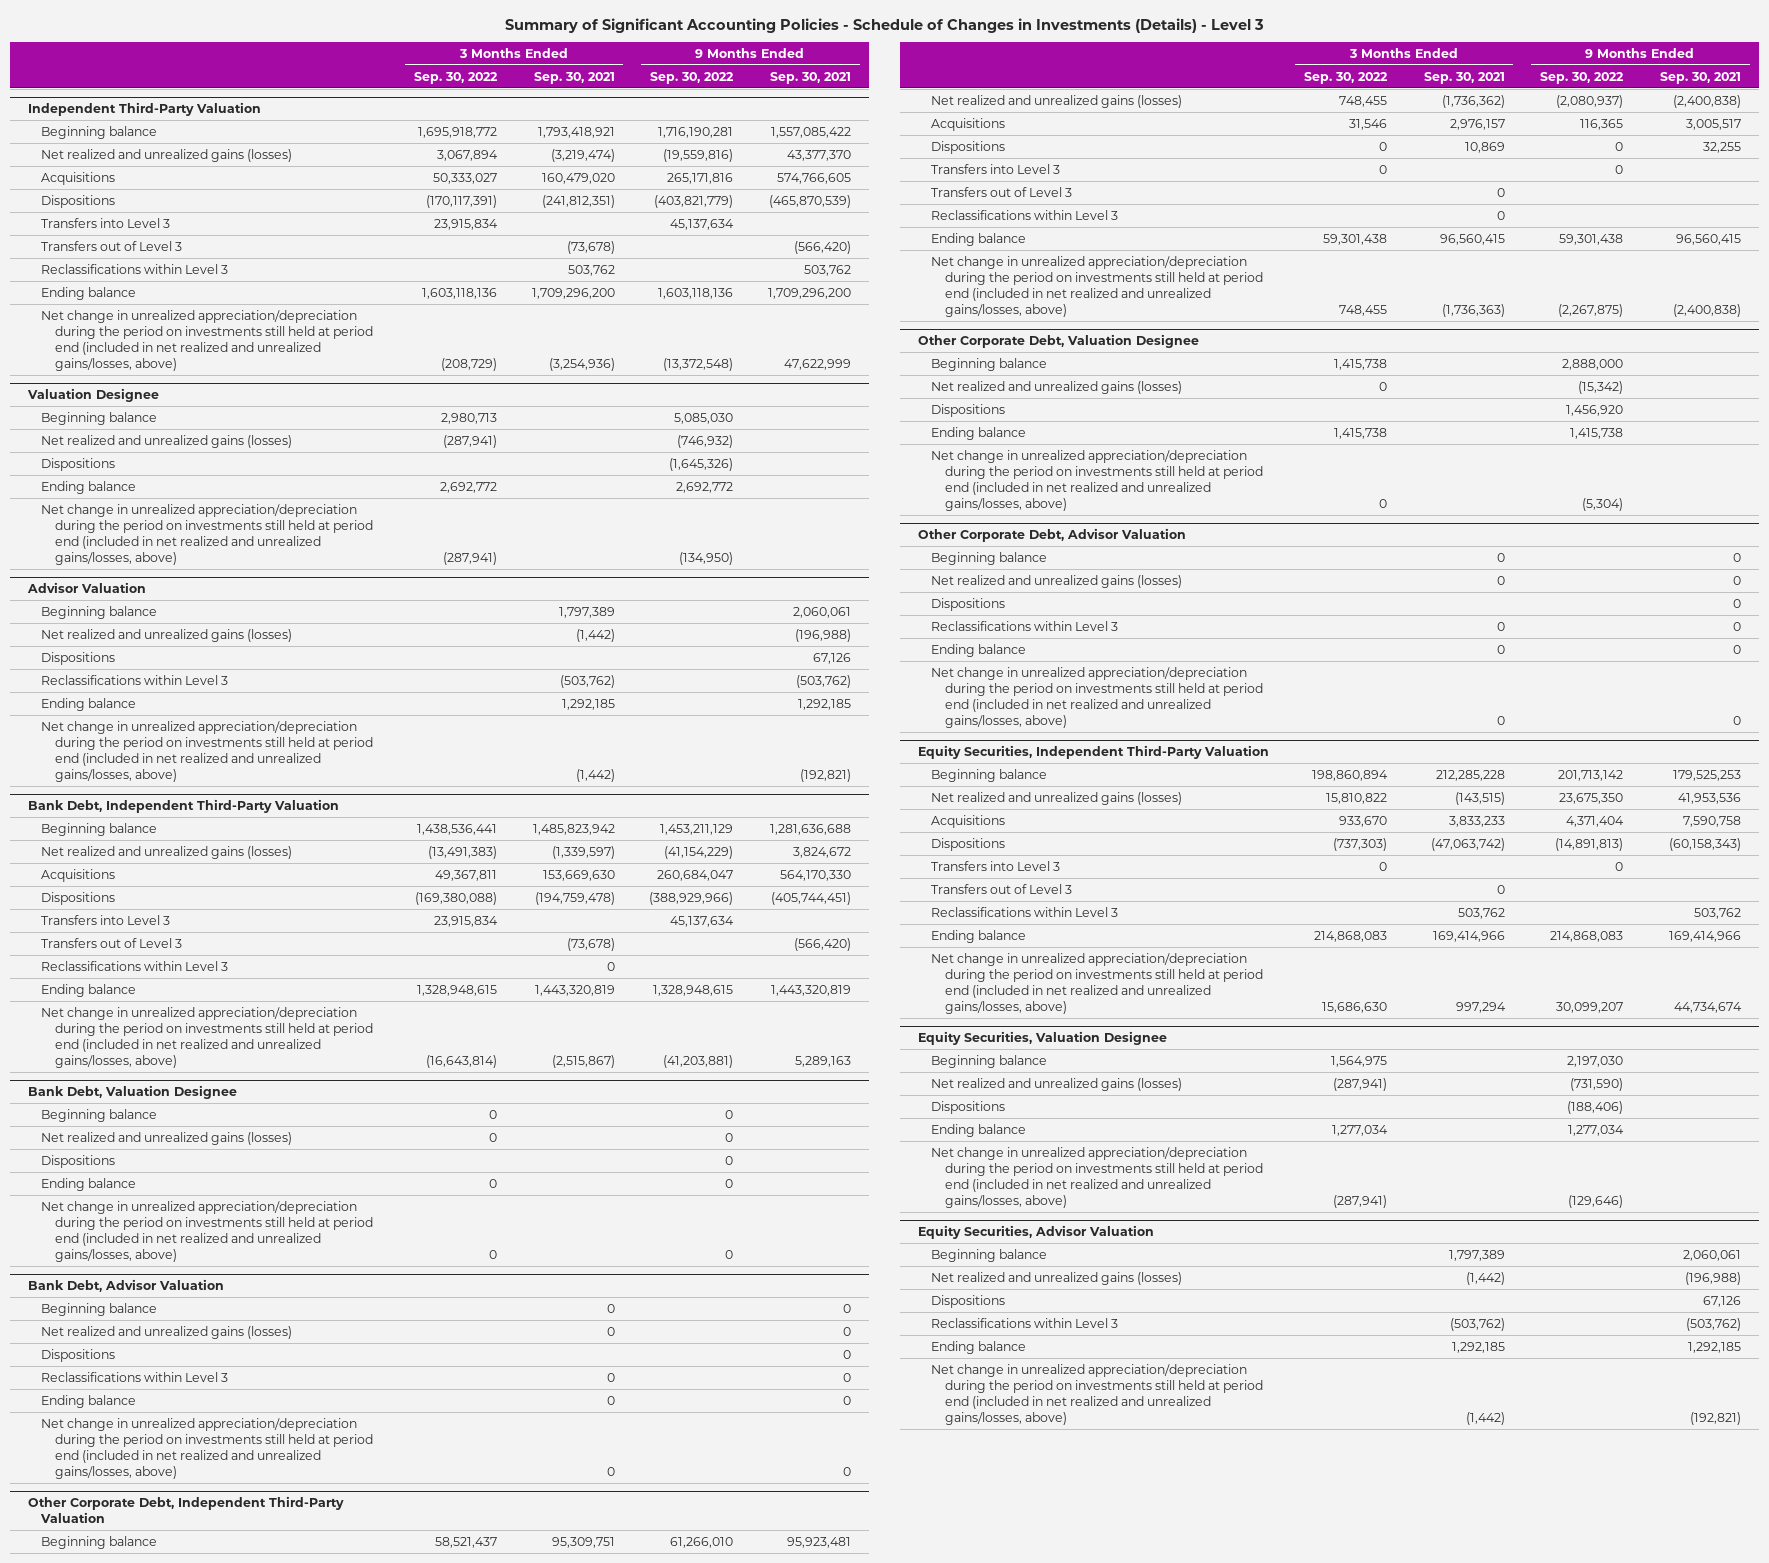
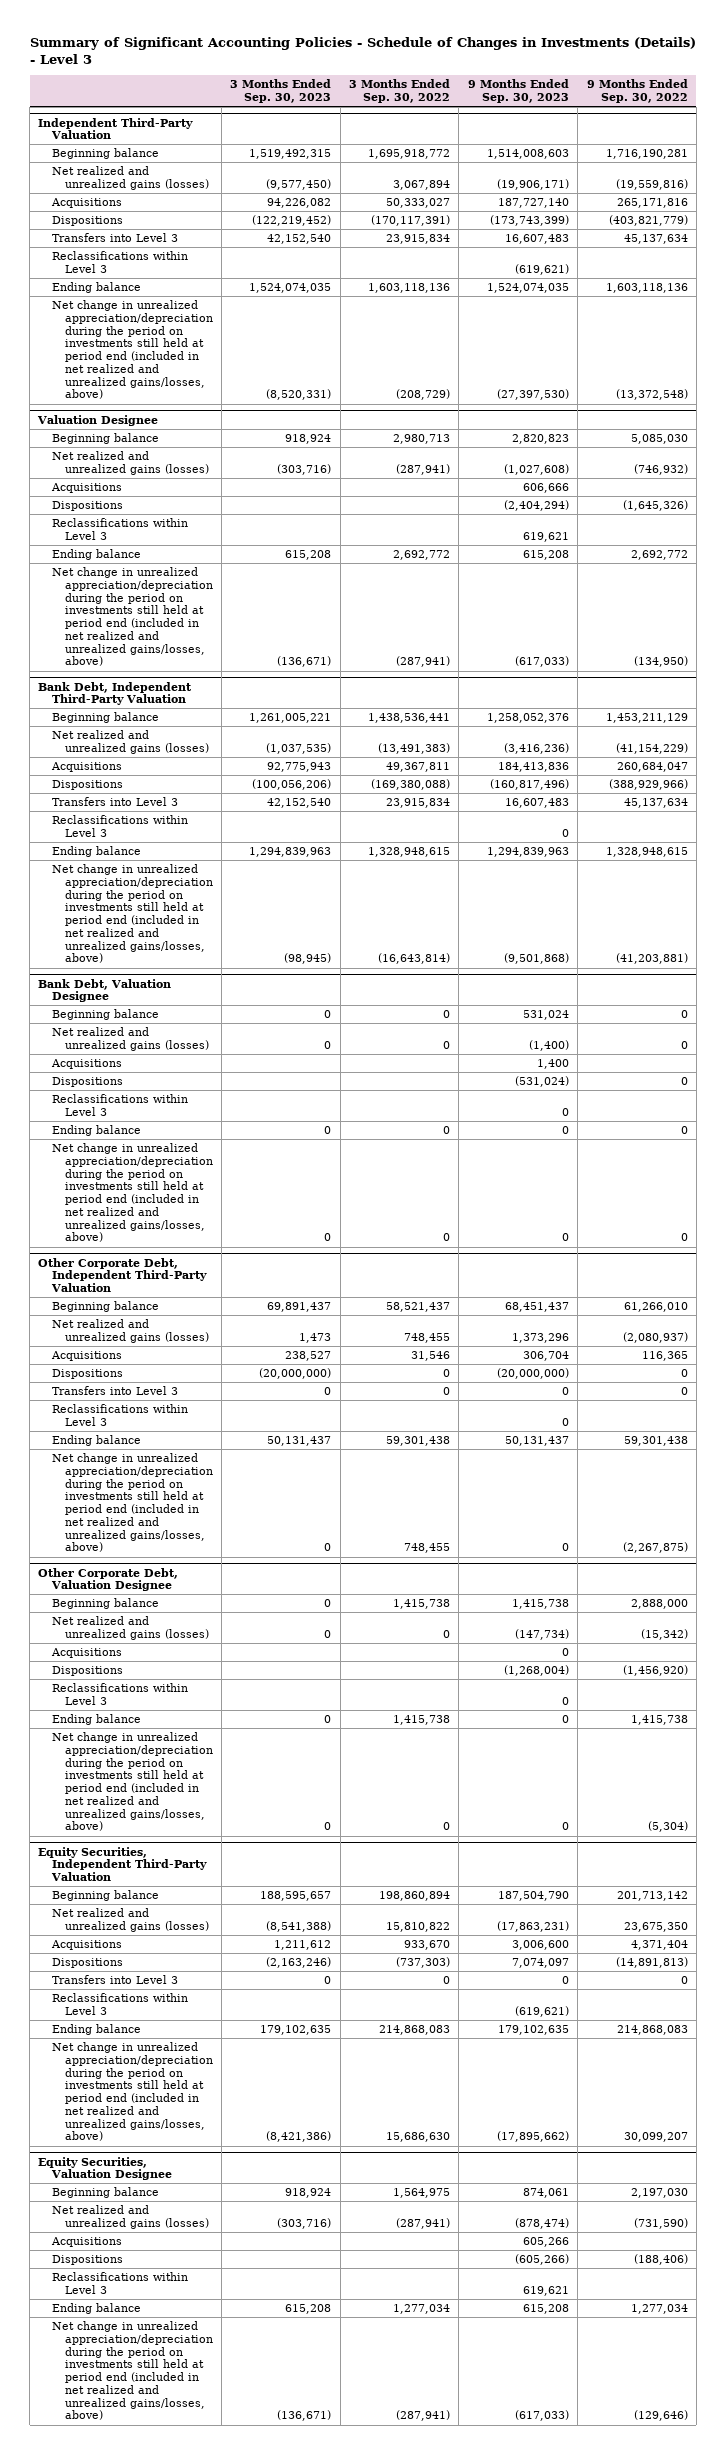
[533,71,615,84] Sep. 30, 2021 -> none
[770,71,852,84] Sep. 30, 2021 -> none
none -> [230,79,332,103] 3 Months Ended Sep. 30, 2023
none -> [467,79,569,103] 9 Months Ended Sep. 30, 2023
[41,240,183,251] Transfers out of Level 3 -> none
none -> [50,483,122,494] Acquisitions
none -> [51,518,188,540] Reclassifications within Level 3
[26,581,146,593] Advisor Valuation -> none
[41,605,158,619] Beginning balance -> none
[41,628,293,642] Net realized and unrealized gains (losses) -> none
[41,651,116,665] Dispositions -> none
[41,674,229,685] Reclassifications within Level 3 -> none
[41,697,137,711] Ending balance -> none
[41,720,373,783] Net change in unrealized appreciation/depreciation during the period on investments still held at period end (included in net realized and unrealized gains/losses, above) -> none
[41,937,183,948] Transfers out of Level 3 -> none
none -> [50,1059,122,1070] Acquisitions
none -> [51,1094,188,1116] Reclassifications within Level 3
[27,1278,224,1292] Bank Debt, Advisor Valuation -> none
[41,1302,158,1316] Beginning balance -> none
[41,1325,293,1339] Net realized and unrealized gains (losses) -> none
[41,1348,116,1362] Dispositions -> none
[41,1371,229,1382] Reclassifications within Level 3 -> none
[41,1394,137,1408] Ending balance -> none
[41,1417,373,1480] Net change in unrealized appreciation/depreciation during the period on investments still held at period end (included in net realized and unrealized gains/losses, above) -> none
[931,186,1073,197] Transfers out of Level 3 -> none
none -> [50,1648,122,1659] Acquisitions
[1566,404,1624,416] 1,456,920 -> [622,1665,688,1677] (1,456,920)
none -> [51,1683,188,1705] Reclassifications within Level 3
[917,527,1186,542] Other Corporate Debt, Advisor Valuation -> none
[931,551,1048,565] Beginning balance -> none
[931,574,1183,588] Net realized and unrealized gains (losses) -> none
[931,597,1006,611] Dispositions -> none
[931,620,1119,631] Reclassifications within Level 3 -> none
[931,643,1027,657] Ending balance -> none
[931,666,1263,729] Net change in unrealized appreciation/depreciation during the period on investments still held at period end (included in net realized and unrealized gains/losses, above) -> none
[931,883,1073,894] Transfers out of Level 3 -> none
none -> [50,2237,122,2248] Acquisitions
none -> [51,2272,188,2294] Reclassifications within Level 3
[917,1224,1154,1239] Equity Securities, Advisor Valuation -> none
[931,1248,1048,1262] Beginning balance -> none
[931,1271,1183,1285] Net realized and unrealized gains (losses) -> none
[931,1294,1006,1308] Dispositions -> none
[931,1317,1119,1328] Reclassifications within Level 3 -> none
[931,1340,1027,1354] Ending balance -> none
[931,1363,1263,1426] Net change in unrealized appreciation/depreciation during the period on investments still held at period end (included in net realized and unrealized gains/losses, above) -> none

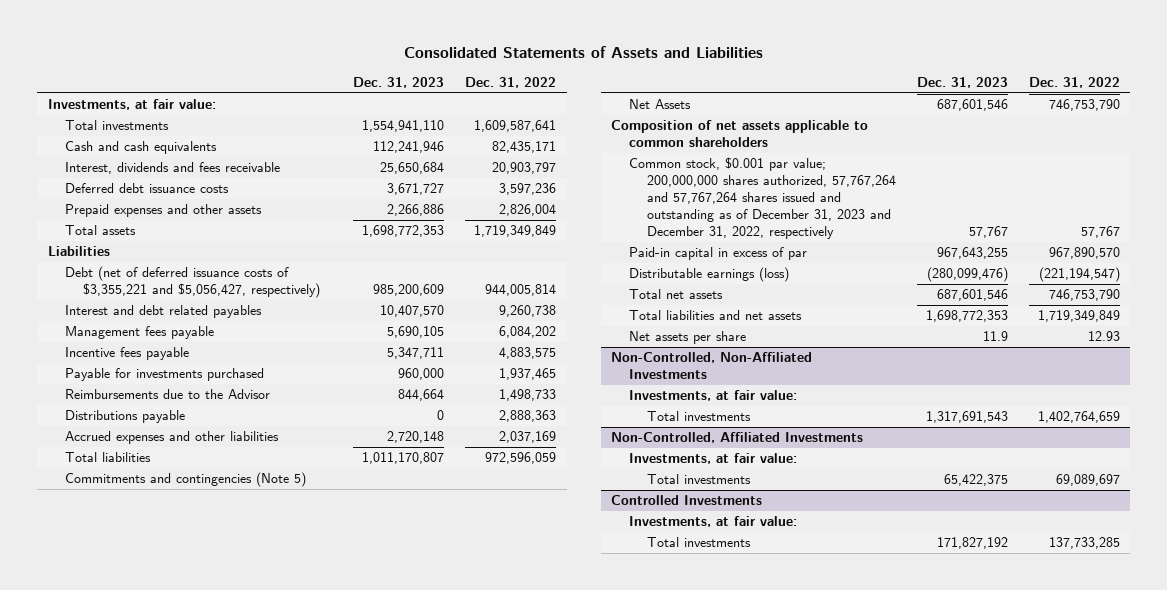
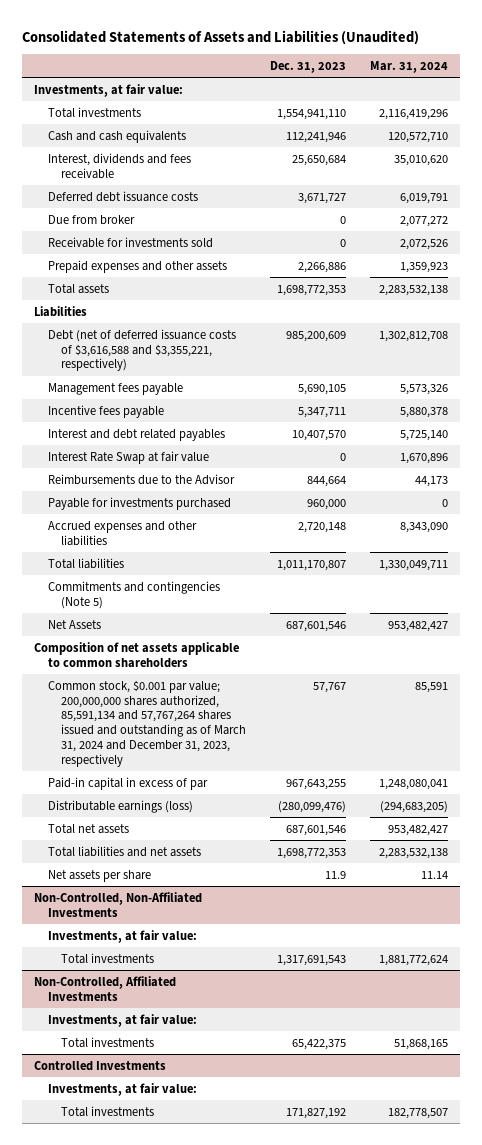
[403,46,763,59] Consolidated Statements of Assets and Liabilities -> [21,29,419,45] Consolidated Statements of Assets and Liabilities (Unaudited)
[465,76,557,88] Dec. 31, 2022 -> none
none -> [370,61,449,74] Mar. 31, 2024
none -> [47,214,135,225] Due from broker
none -> [47,236,213,248] Receivable for investments sold
[65,266,321,299] Debt (net of deferred issuance costs of $3,355,221 and $5,056,427, respectively) -> [47,328,236,372] Debt (net of deferred issuance costs of $3,616,588 and $3,355,221, respectively)
[65,305,263,319] Interest and debt related payables -> [47,428,225,441] Interest and debt related payables
none -> [47,450,209,464] Interest Rate Swap at fair value
[65,410,186,424] Distributions payable -> none
[65,368,265,382] Payable for investments purchased -> [47,496,231,510] Payable for investments purchased
[628,157,896,239] Common stock, $0.001 par value; 200,000,000 shares authorized, 57,767,264 and 57,767,264 shares issued and outstanding as of December 31, 2023 and December 31, 2022, respectively -> [47,679,247,767] Common stock, $0.001 par value; 200,000,000 shares authorized, 85,591,134 and 57,767,264 shares issued and outstanding as of March 31, 2024 and December 31, 2023, respectively

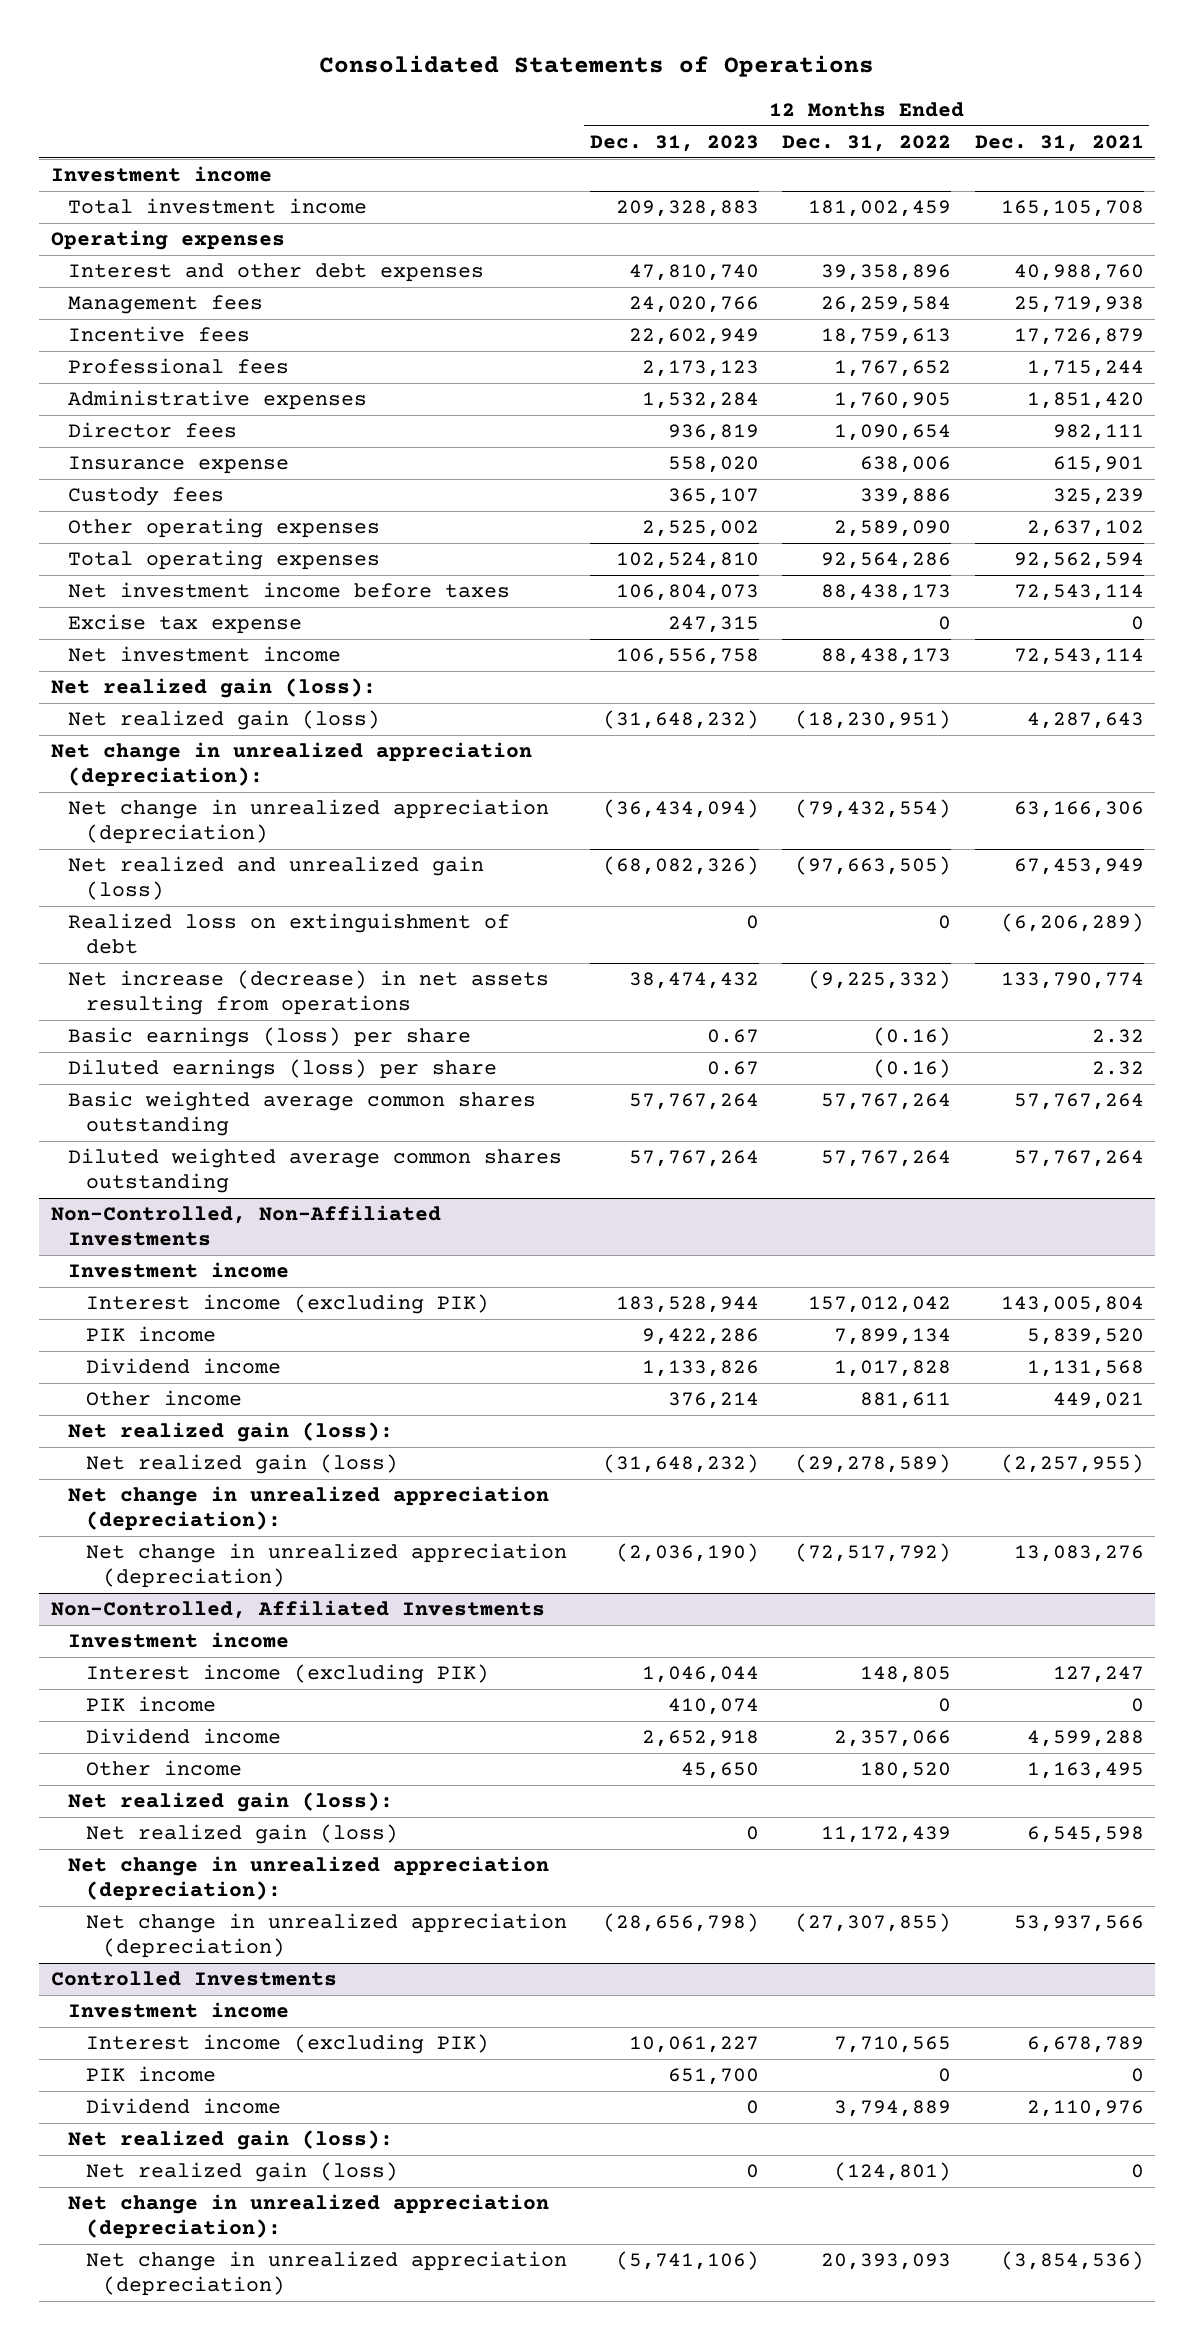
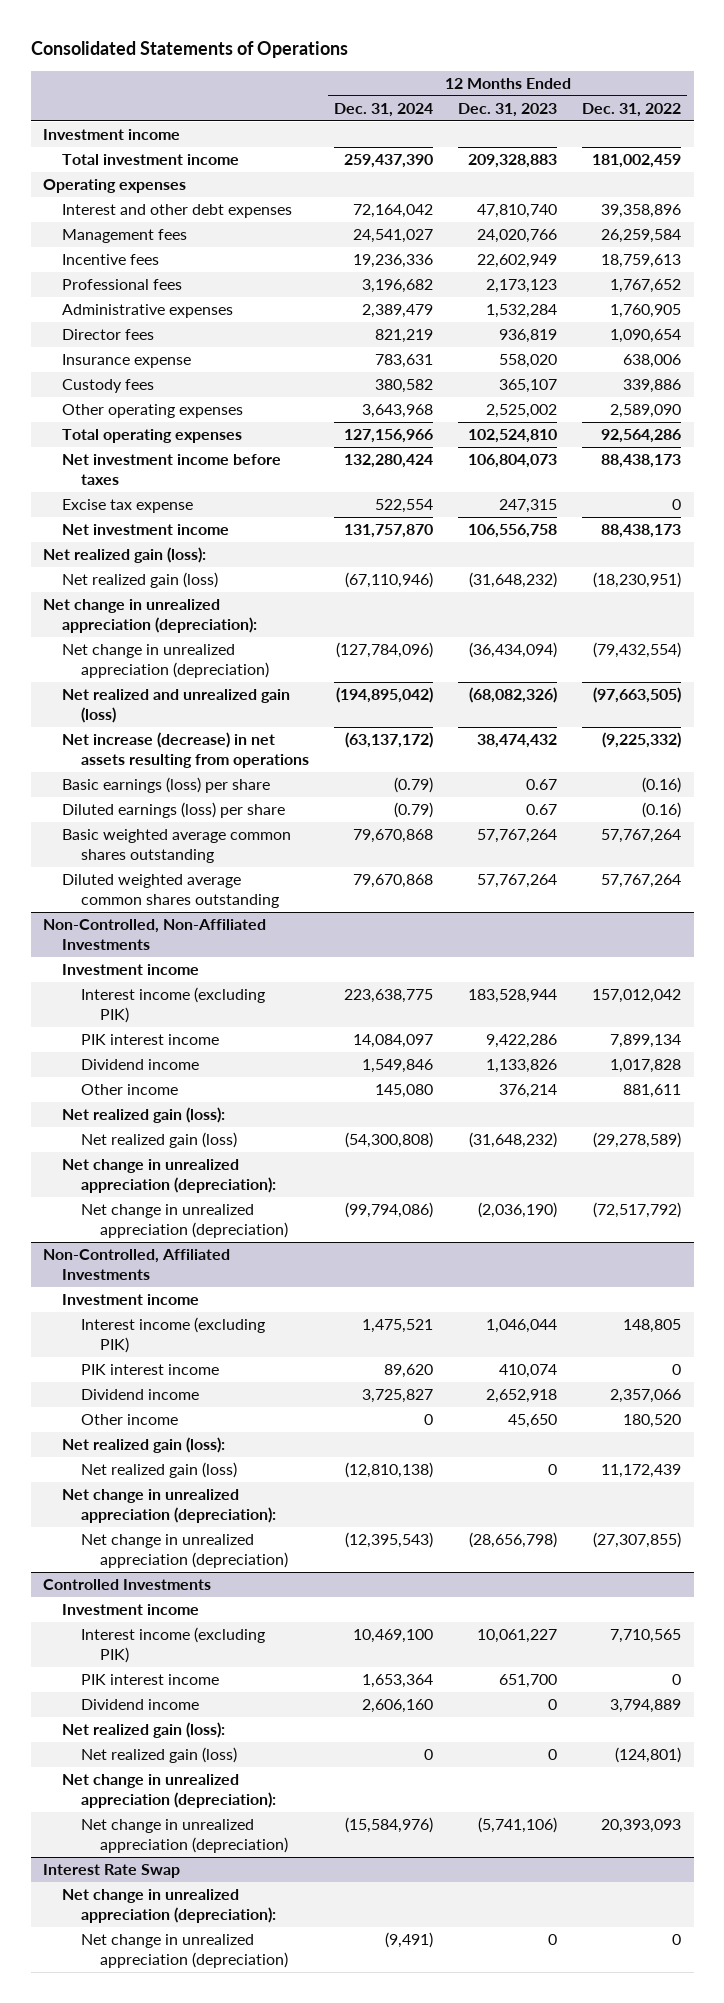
[974,134,1144,152] Dec. 31, 2021 -> none
none -> [334,102,434,117] Dec. 31, 2024
[68,913,511,955] Realized loss on extinguishment of debt -> none
[85,1326,216,1343] PIK income -> [81,1034,220,1046] PIK interest income
[85,1696,216,1713] PIK income -> [81,1364,220,1376] PIK interest income
[85,2066,216,2083] PIK income -> [81,1674,220,1686] PIK interest income
none -> [43,1864,181,1879] Interest Rate Swap
none -> [62,1889,277,1924] Net change in unrealized appreciation (depreciation):
none -> [81,1934,289,1969] Net change in unrealized appreciation (depreciation)

